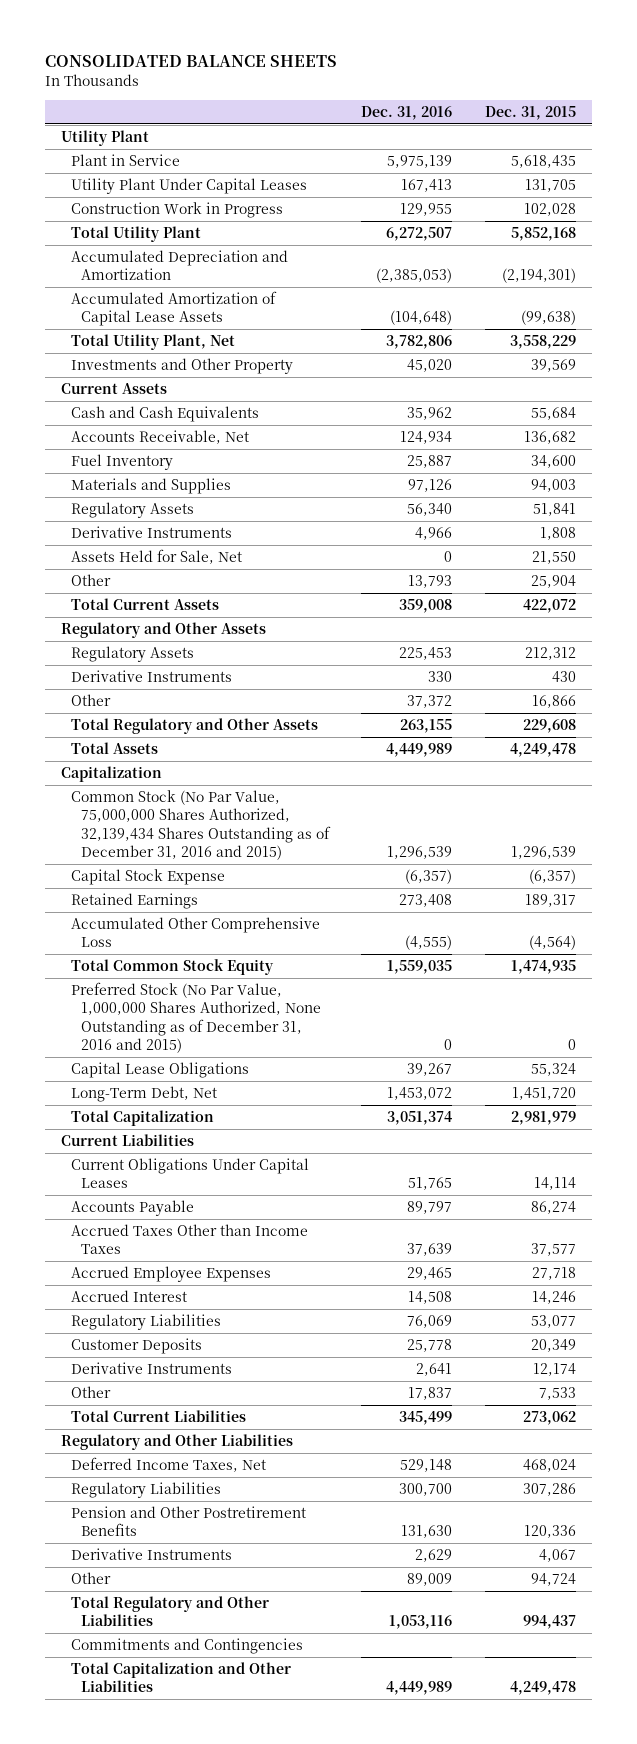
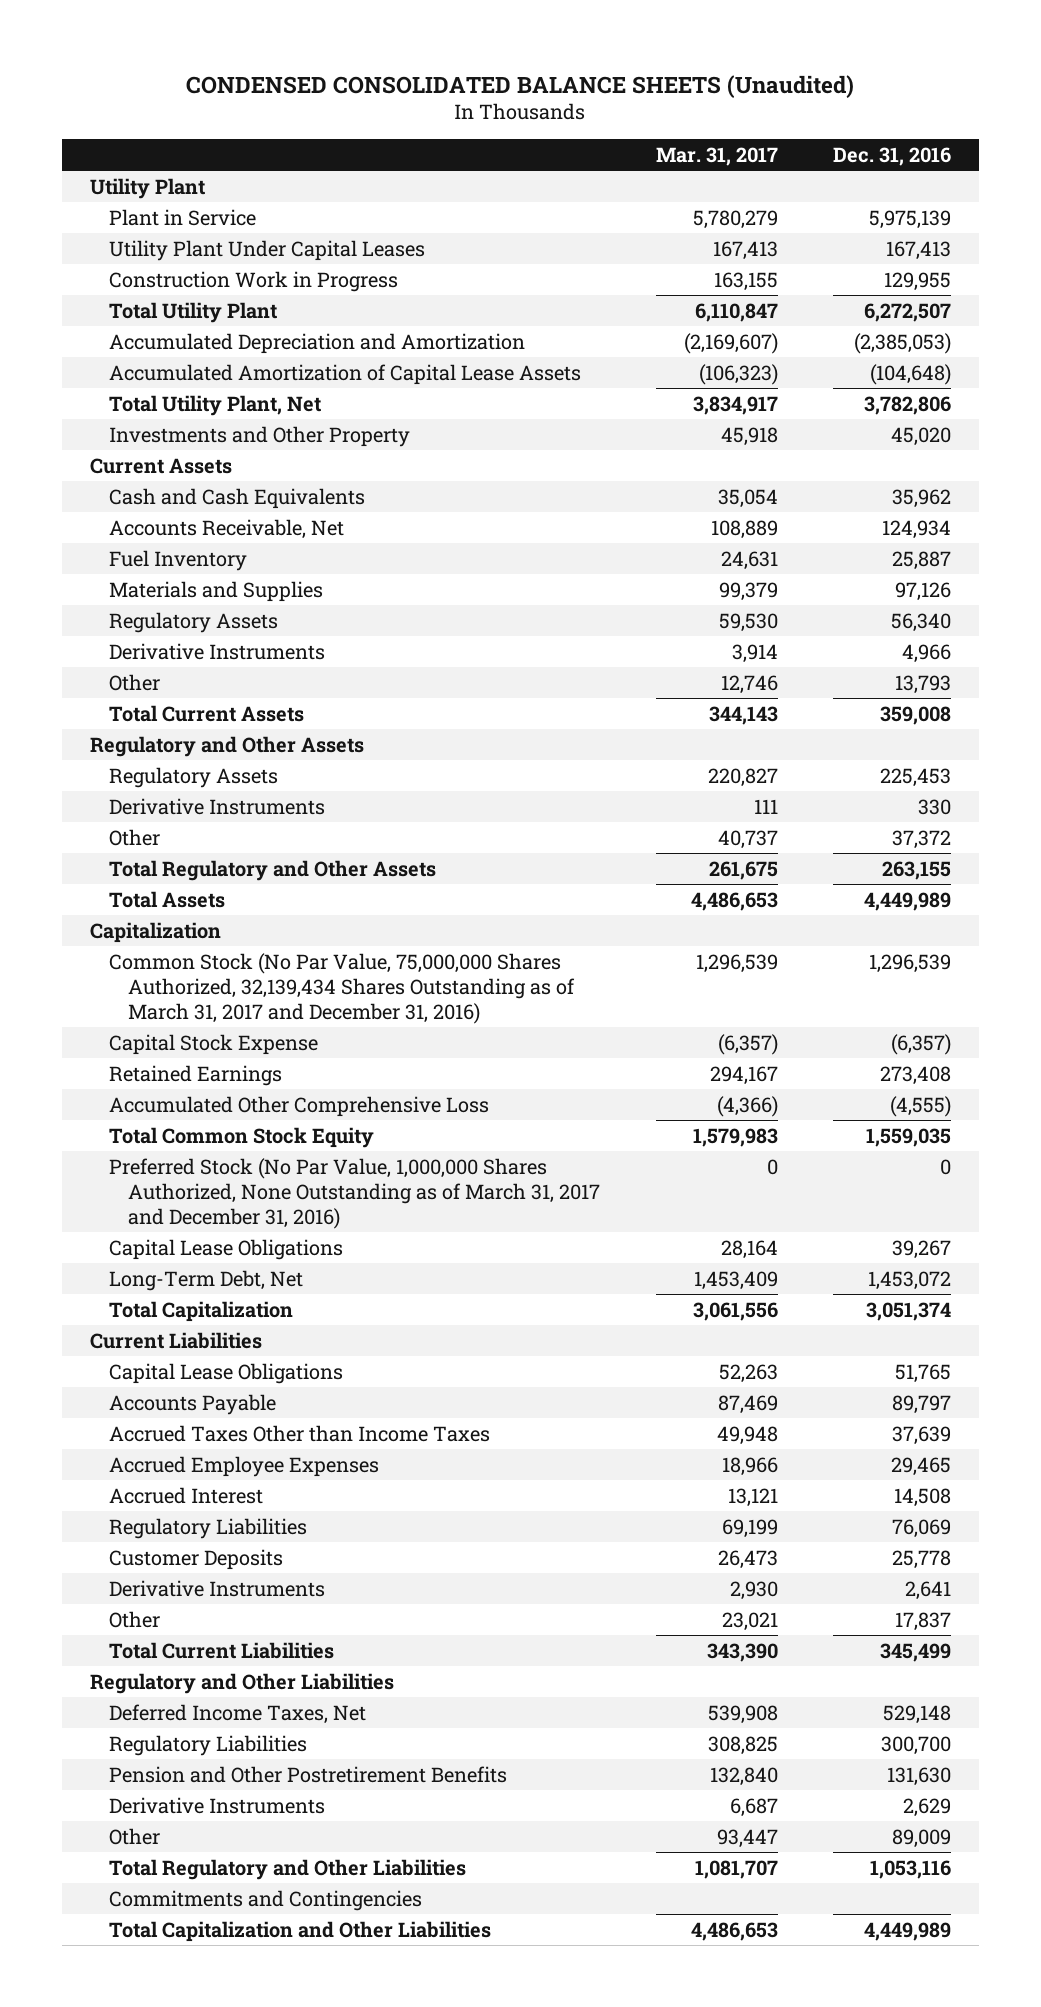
[44,54,337,67] CONSOLIDATED BALANCE SHEETS -> [186,74,855,98] CONDENSED CONSOLIDATED BALANCE SHEETS (Unaudited)
[485,105,577,120] Dec. 31, 2015 -> none
none -> [655,146,778,166] Mar. 31, 2017
[71,549,243,565] Assets Held for Sale, Net -> none
[71,790,331,860] Common Stock (No Par Value, 75,000,000 Shares Authorized, 32,139,434 Shares Outstanding as of December 31, 2016 and 2015) -> [109,952,576,1024] Common Stock (No Par Value, 75,000,000 Shares Authorized, 32,139,434 Shares Outstanding as of March 31, 2017 and December 31, 2016)
[71,982,321,1053] Preferred Stock (No Par Value, 1,000,000 Shares Authorized, None Outstanding as of December 31, 2016 and 2015) -> [109,1157,601,1229] Preferred Stock (No Par Value, 1,000,000 Shares Authorized, None Outstanding as of March 31, 2017 and December 31, 2016)
[71,1158,310,1189] Current Obligations Under Capital Leases -> [109,1362,344,1384] Capital Lease Obligations

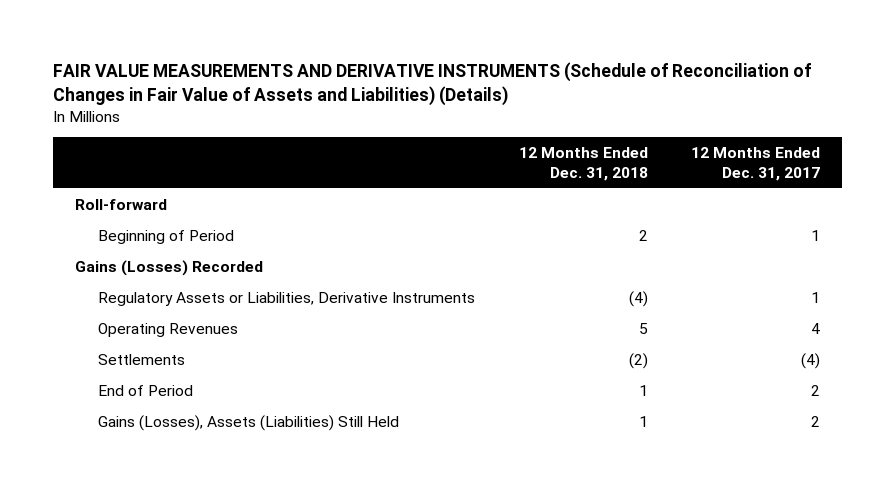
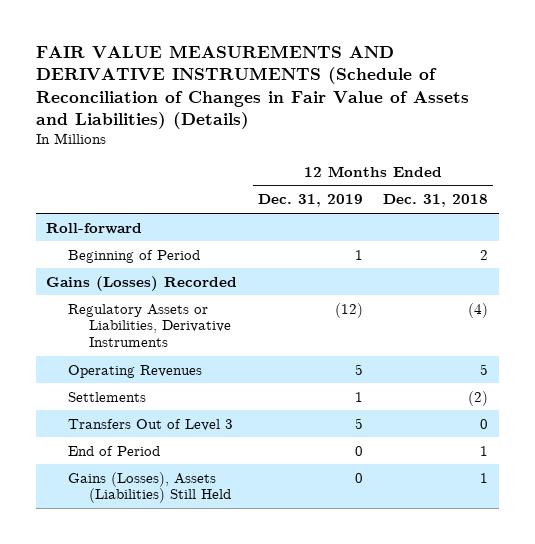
[690,147,820,181] 12 Months Ended Dec. 31, 2017 -> none
none -> [257,194,363,208] Dec. 31, 2019
none -> [67,418,233,431] Transfers Out of Level 3

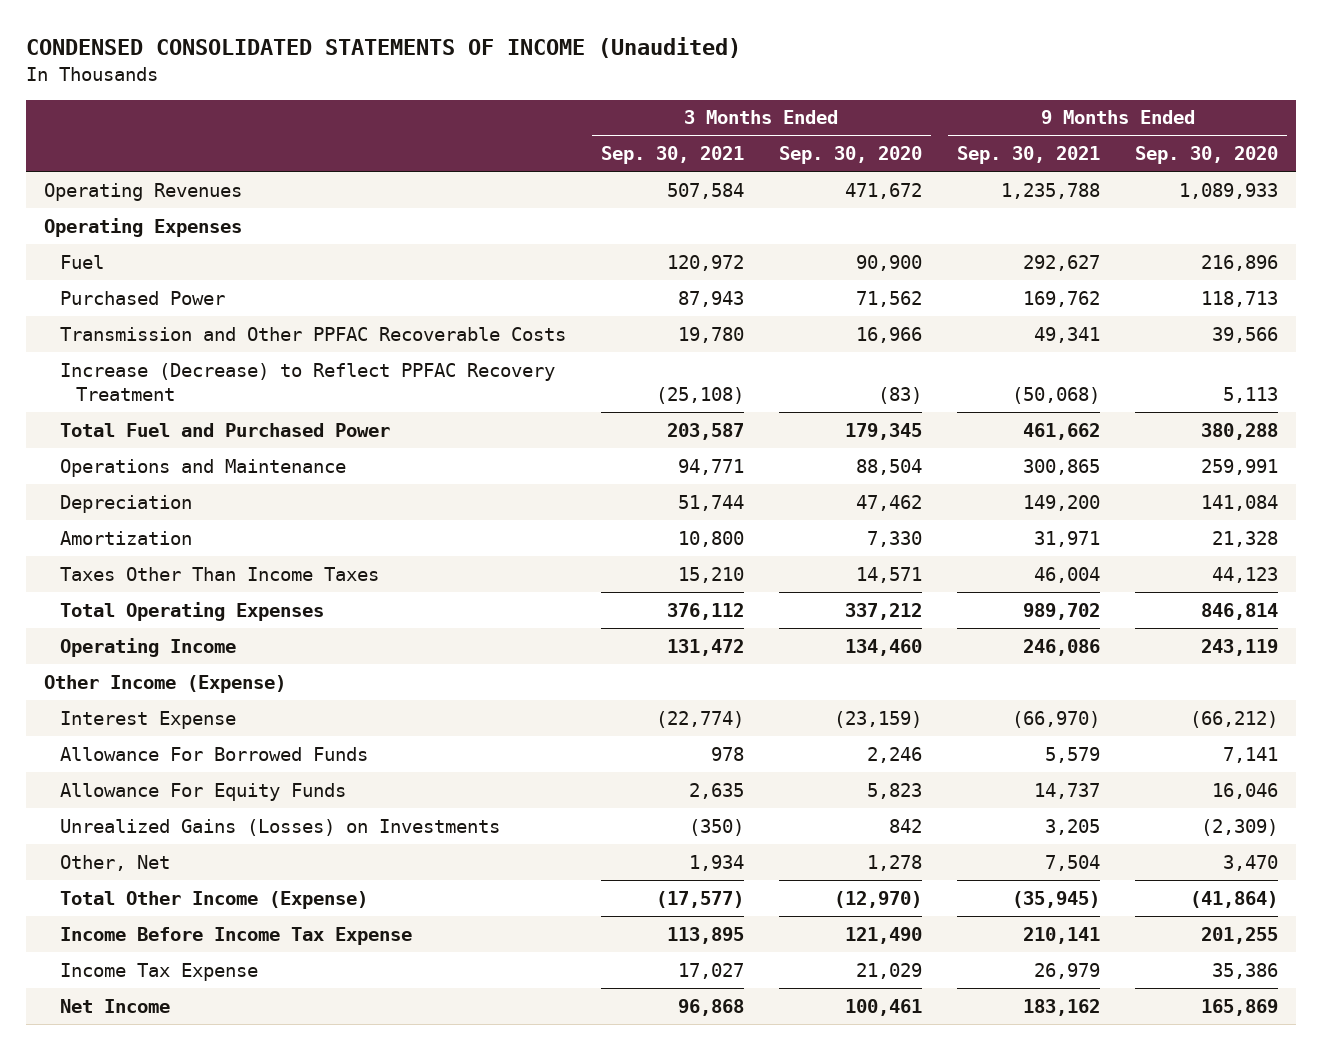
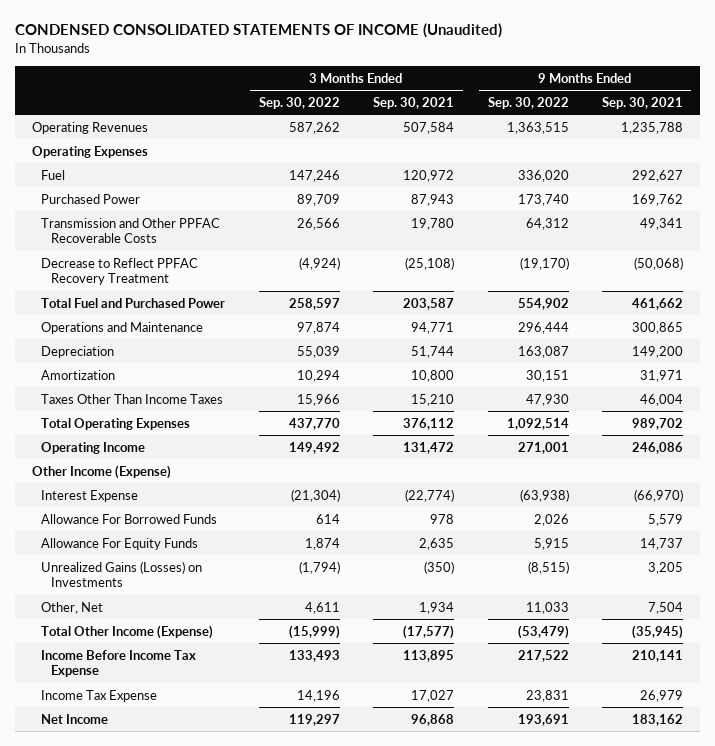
[778,146,922,165] Sep. 30, 2020 -> none
[1135,146,1279,165] Sep. 30, 2020 -> none
none -> [258,96,340,109] Sep. 30, 2022
none -> [487,96,569,109] Sep. 30, 2022
[59,362,555,401] Increase (Decrease) to Reflect PPFAC Recovery Treatment -> [41,257,199,286] Decrease to Reflect PPFAC Recovery Treatment

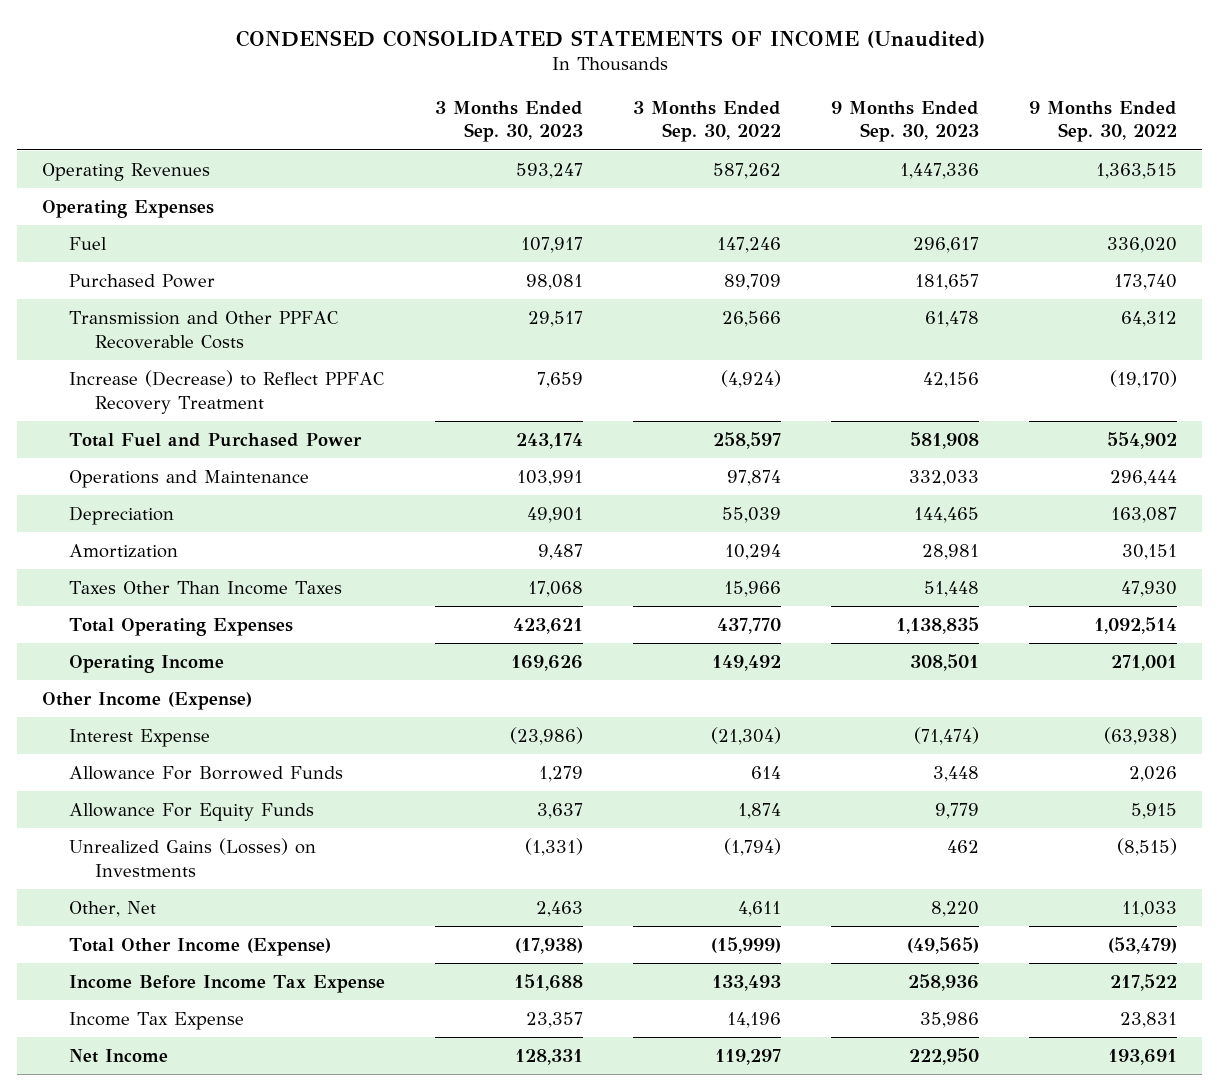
[373,96,455,109] Sep. 30, 2021 -> none
[601,96,683,109] Sep. 30, 2021 -> none
none -> [434,100,583,143] 3 Months Ended Sep. 30, 2023
none -> [830,100,979,143] 9 Months Ended Sep. 30, 2023
[41,257,199,286] Decrease to Reflect PPFAC Recovery Treatment -> [68,369,385,414] Increase (Decrease) to Reflect PPFAC Recovery Treatment

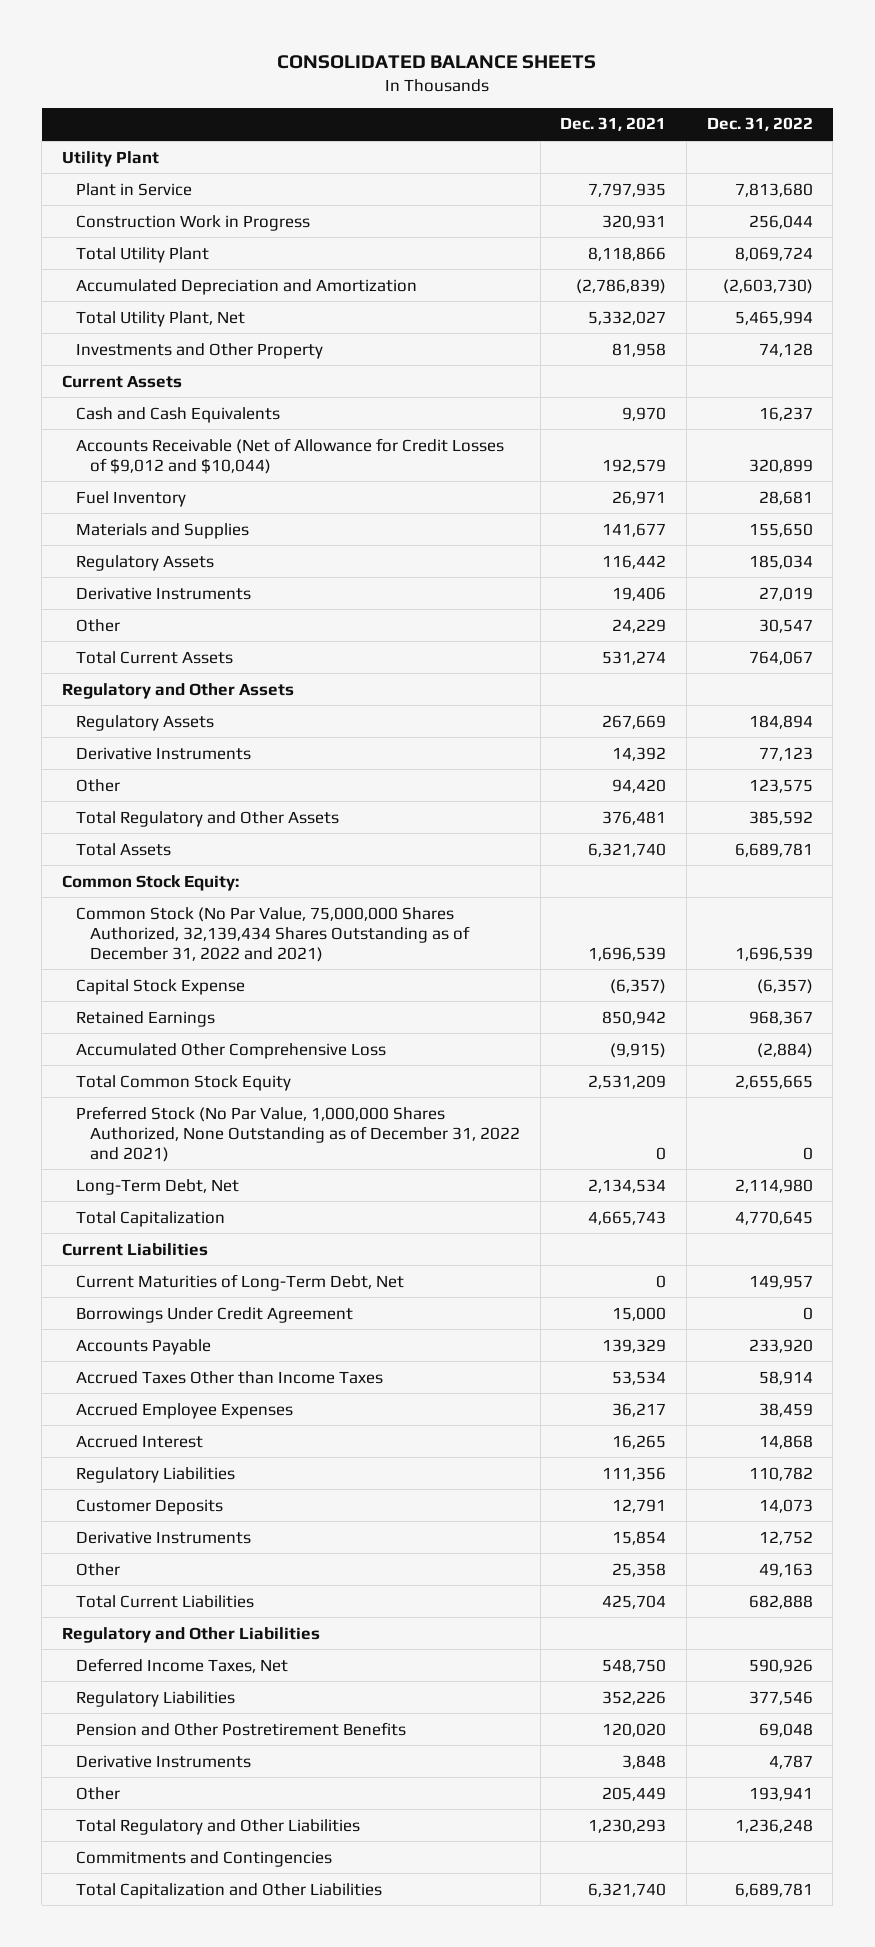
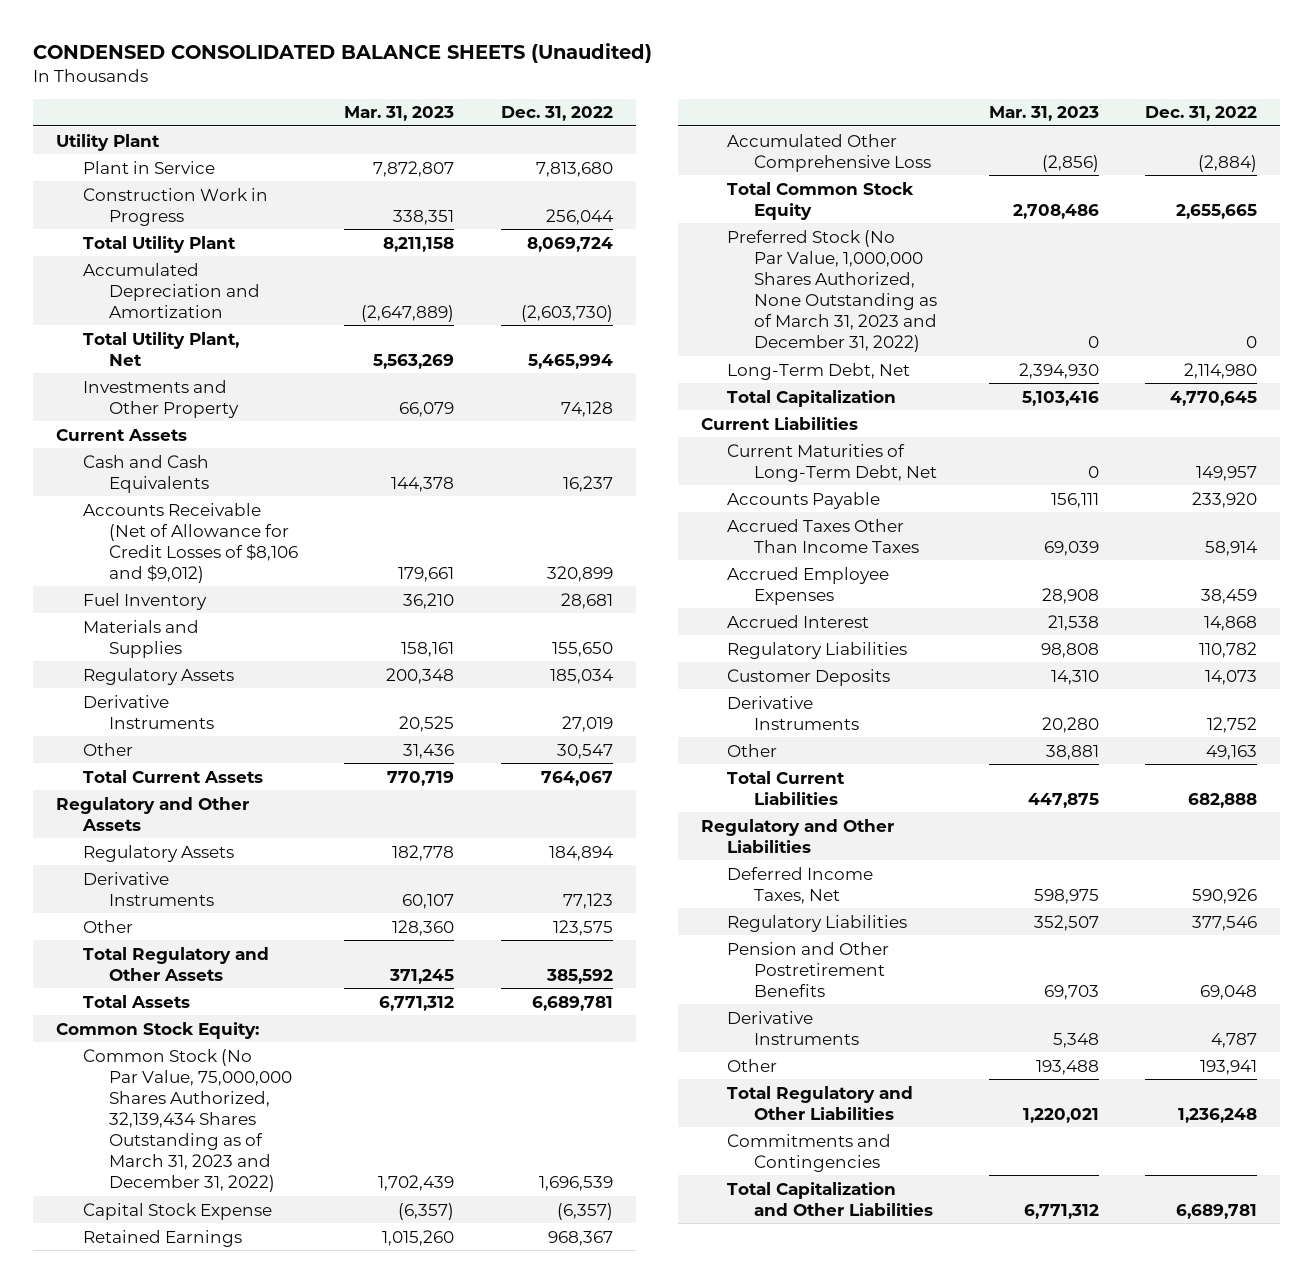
[277,55,597,70] CONSOLIDATED BALANCE SHEETS -> [33,43,653,64] CONDENSED CONSOLIDATED BALANCE SHEETS (Unaudited)
[560,117,667,132] Dec. 31, 2021 -> none
none -> [344,106,455,122] Mar. 31, 2023
[76,437,505,474] Accounts Receivable (Net of Allowance for Credit Losses of $9,012 and $10,044) -> [82,502,299,583] Accounts Receivable (Net of Allowance for Credit Losses of $8,106 and $9,012)
[76,906,470,962] Common Stock (No Par Value, 75,000,000 Shares Authorized, 32,139,434 Shares Outstanding as of December 31, 2022 and 2021) -> [82,1048,293,1192] Common Stock (No Par Value, 75,000,000 Shares Authorized, 32,139,434 Shares Outstanding as of March 31, 2023 and December 31, 2022)
[76,1105,520,1162] Preferred Stock (No Par Value, 1,000,000 Shares Authorized, None Outstanding as of December 31, 2022 and 2021) -> [727,229,937,352] Preferred Stock (No Par Value, 1,000,000 Shares Authorized, None Outstanding as of March 31, 2023 and December 31, 2022)
[76,1306,354,1323] Borrowings Under Credit Agreement -> none
[76,1370,384,1384] Accrued Taxes Other than Income Taxes -> [727,518,919,553] Accrued Taxes Other Than Income Taxes

